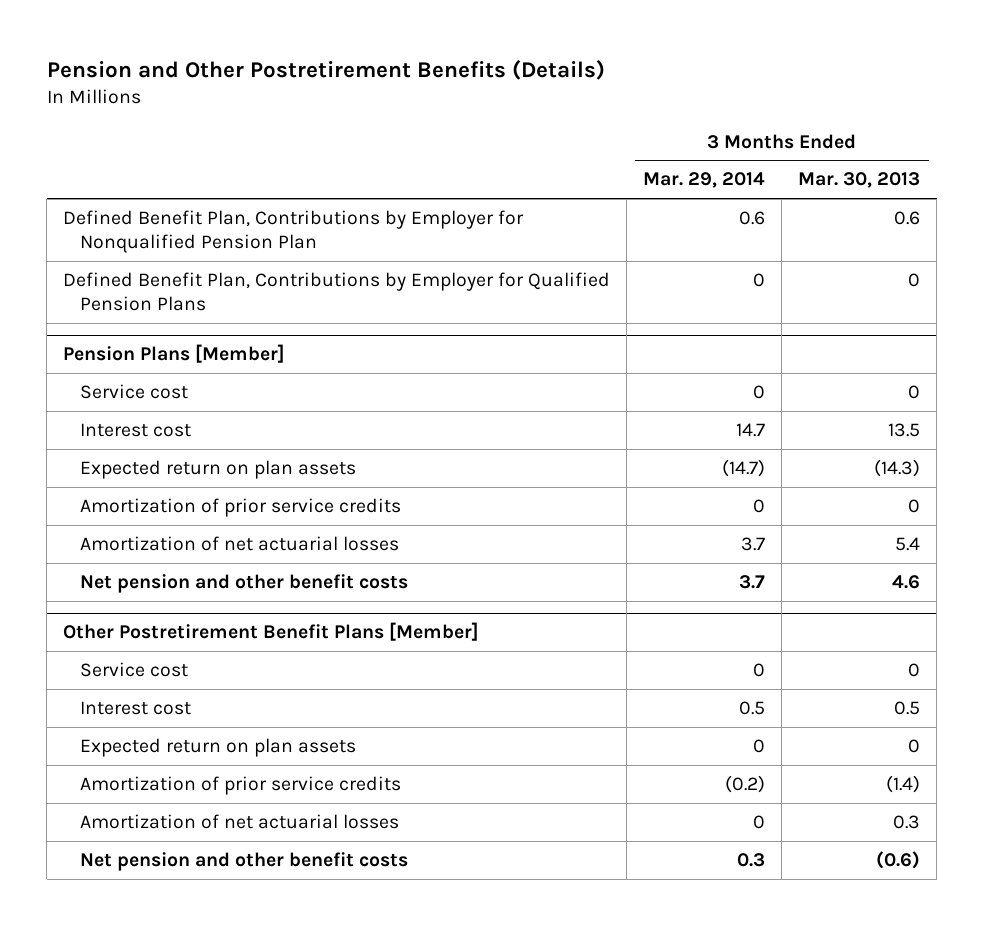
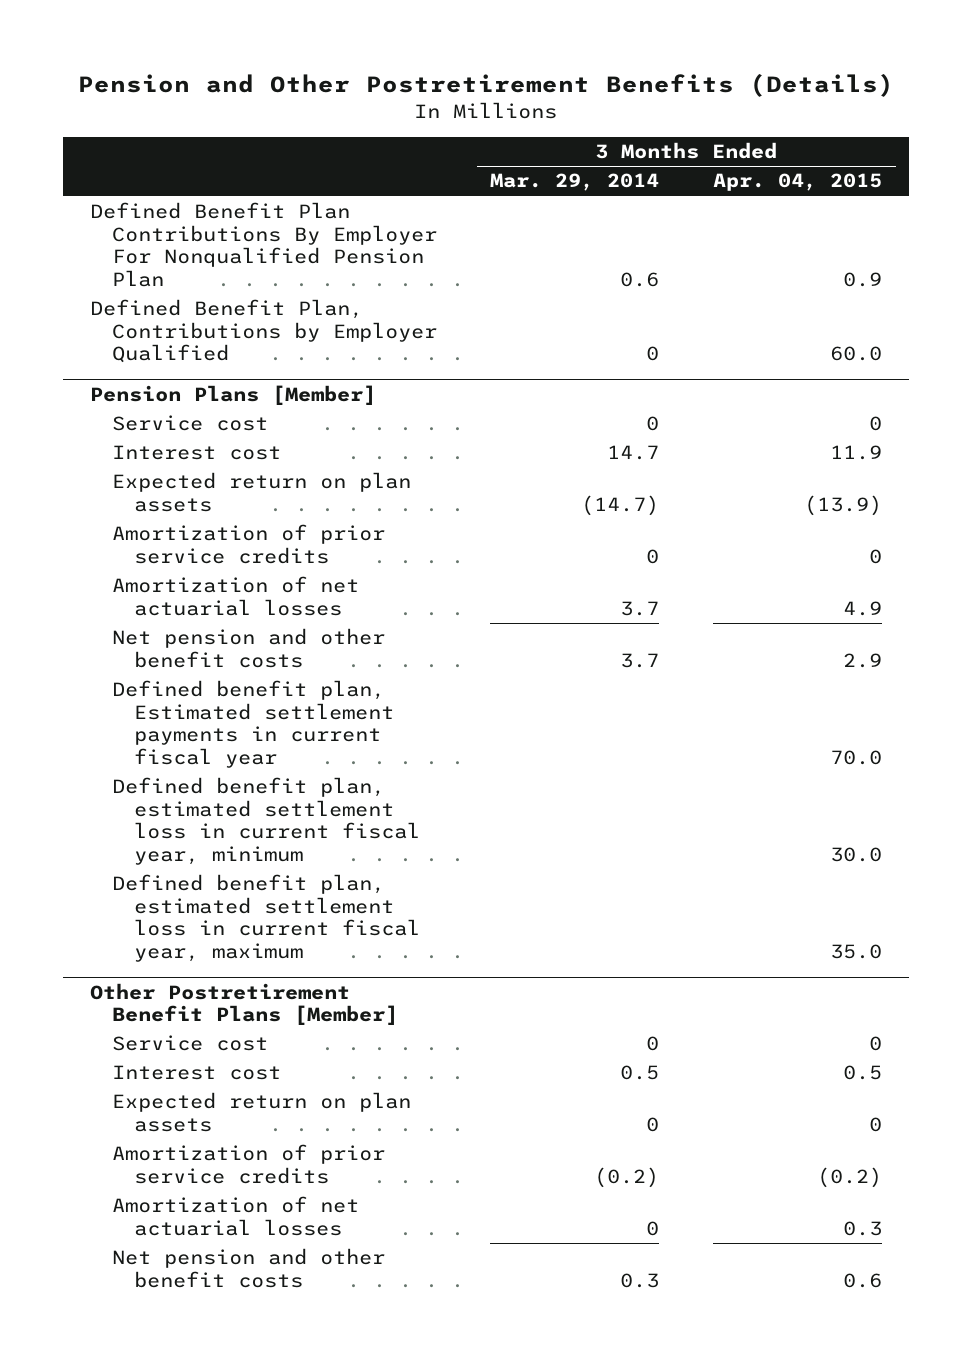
[798,172,921,189] Mar. 30, 2013 -> none
none -> [713,173,883,192] Apr. 04, 2015
[63,209,525,254] Defined Benefit Plan, Contributions by Employer for Nonqualified Pension Plan -> [89,202,437,287] Defined Benefit Plan Contributions By Employer For Nonqualified Pension Plan
[63,271,611,312] Defined Benefit Plan, Contributions by Employer for Qualified Pension Plans -> [89,299,437,364] Defined Benefit Plan, Contributions by Employer Qualified
none -> [111,680,395,768] Defined benefit plan, Estimated settlement payments in current fiscal year
none -> [111,777,421,865] Defined benefit plan, estimated settlement loss in current fiscal year, minimum
none -> [111,874,421,962] Defined benefit plan, estimated settlement loss in current fiscal year, maximum

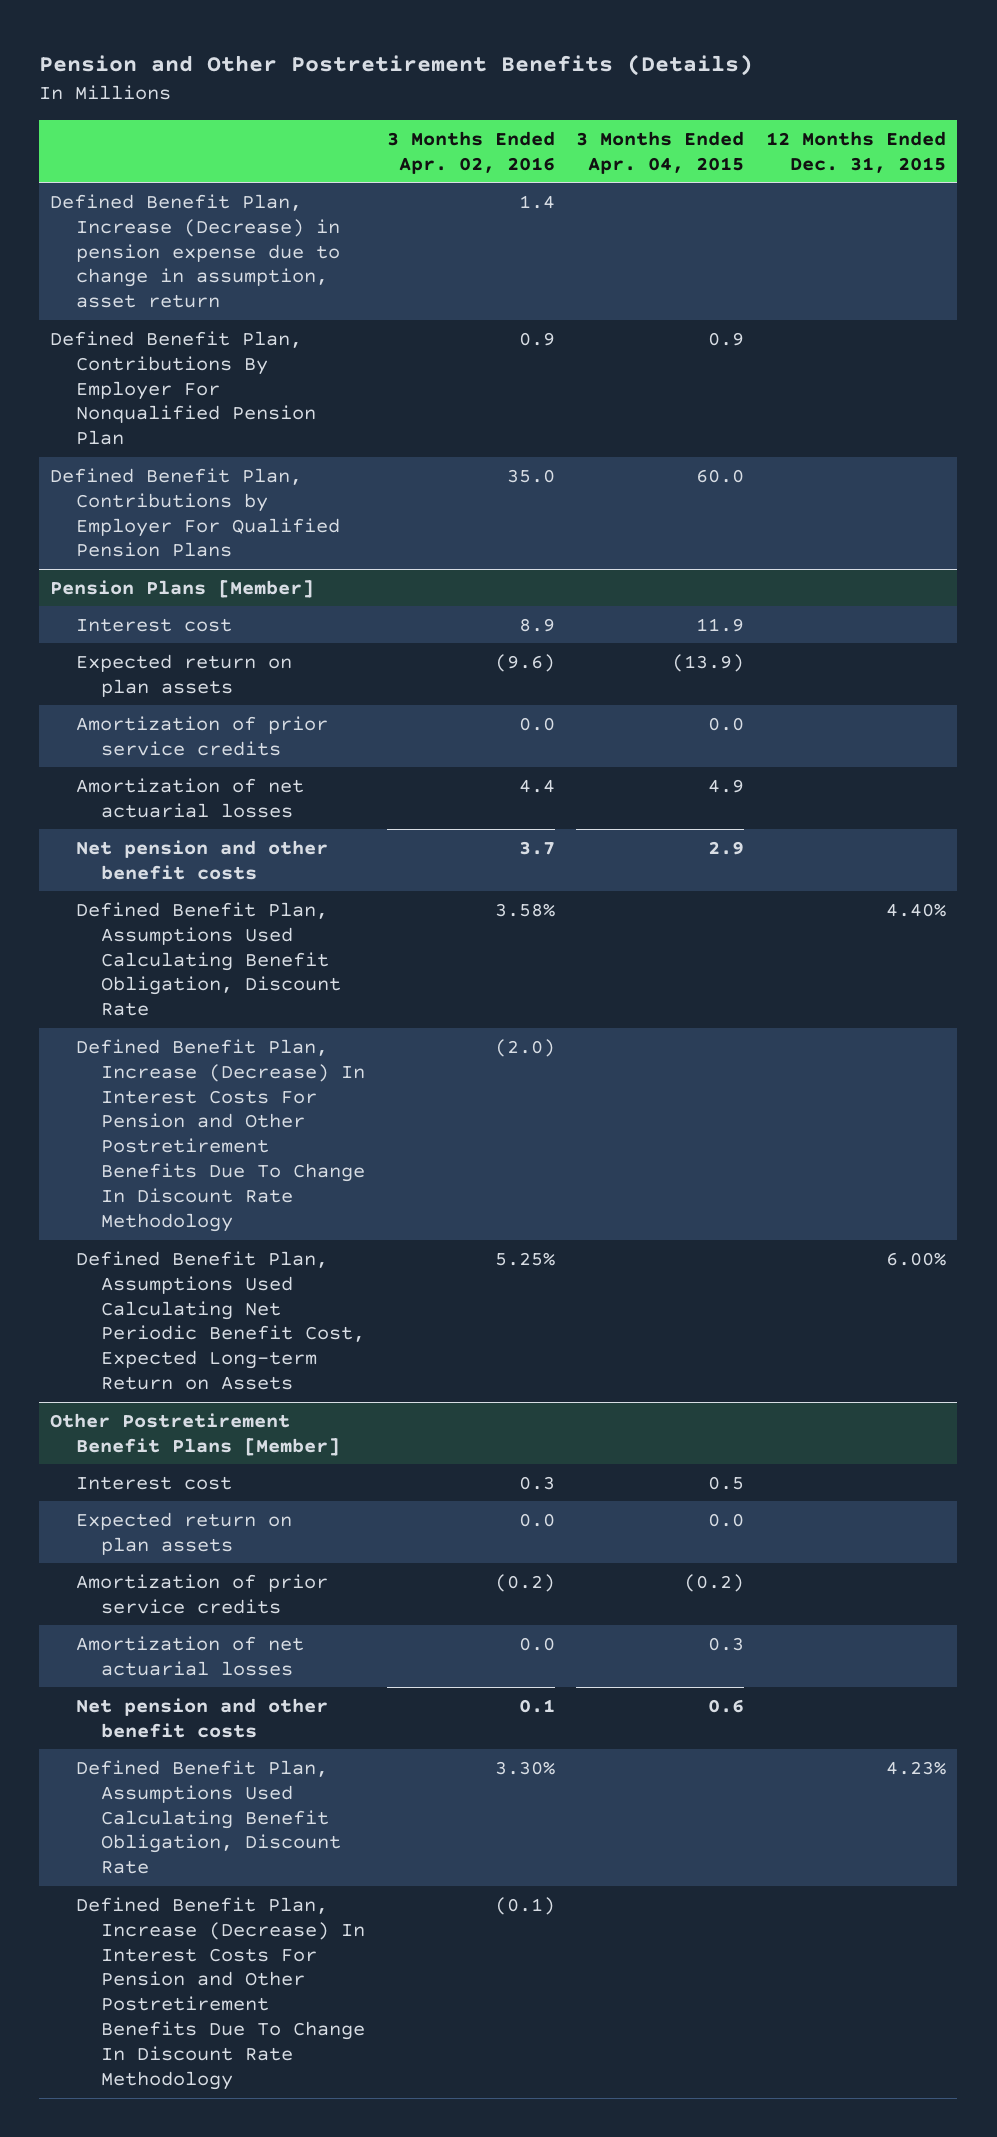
[490,173,660,192] Mar. 29, 2014 -> none
none -> [386,130,555,174] 3 Months Ended Apr. 02, 2016
none -> [766,130,947,173] 12 Months Ended Dec. 31, 2015
none -> [50,193,340,309] Defined Benefit Plan, Increase (Decrease) in pension expense due to change in assumption, asset return
[89,202,437,287] Defined Benefit Plan Contributions By Employer For Nonqualified Pension Plan -> [50,330,316,446] Defined Benefit Plan, Contributions By Employer For Nonqualified Pension Plan
[89,299,437,364] Defined Benefit Plan, Contributions by Employer Qualified -> [50,467,340,558] Defined Benefit Plan, Contributions by Employer For Qualified Pension Plans
[111,415,268,432] Service cost -> none
[869,548,883,564] 0 -> [708,716,745,731] 0.0
[111,680,395,768] Defined benefit plan, Estimated settlement payments in current fiscal year -> none
[111,777,421,865] Defined benefit plan, estimated settlement loss in current fiscal year, minimum -> none
[111,874,421,962] Defined benefit plan, estimated settlement loss in current fiscal year, maximum -> none
none -> [75,901,341,1017] Defined Benefit Plan, Assumptions Used Calculating Benefit Obligation, Discount Rate
none -> [75,1038,365,1233] Defined Benefit Plan, Increase (Decrease) In Interest Costs For Pension and Other Postretirement Benefits Due To Change In Discount Rate Methodology
none -> [75,1250,365,1391] Defined Benefit Plan, Assumptions Used Calculating Net Periodic Benefit Cost, Expected Long-term Return on Assets
[111,1035,268,1052] Service cost -> none
[869,1116,883,1132] 0 -> [708,1512,745,1527] 0.0
none -> [75,1759,341,1875] Defined Benefit Plan, Assumptions Used Calculating Benefit Obligation, Discount Rate
none -> [75,1896,365,2091] Defined Benefit Plan, Increase (Decrease) In Interest Costs For Pension and Other Postretirement Benefits Due To Change In Discount Rate Methodology

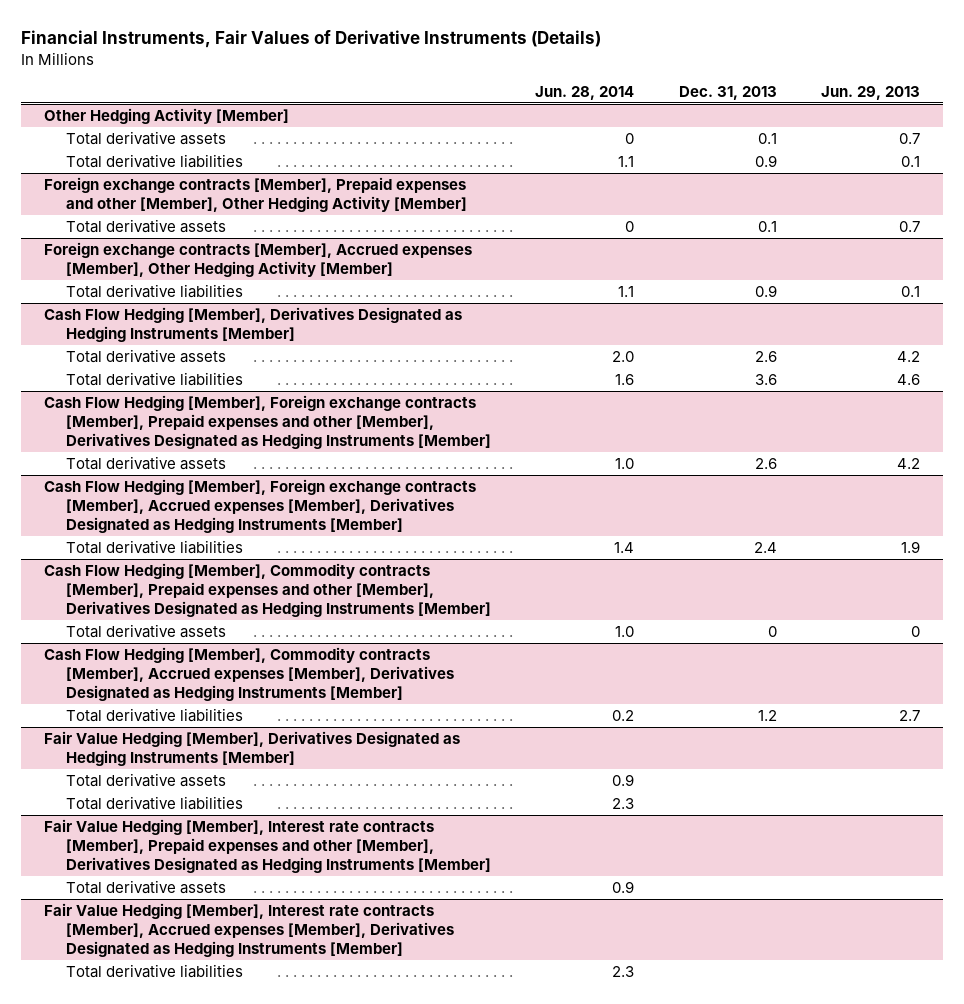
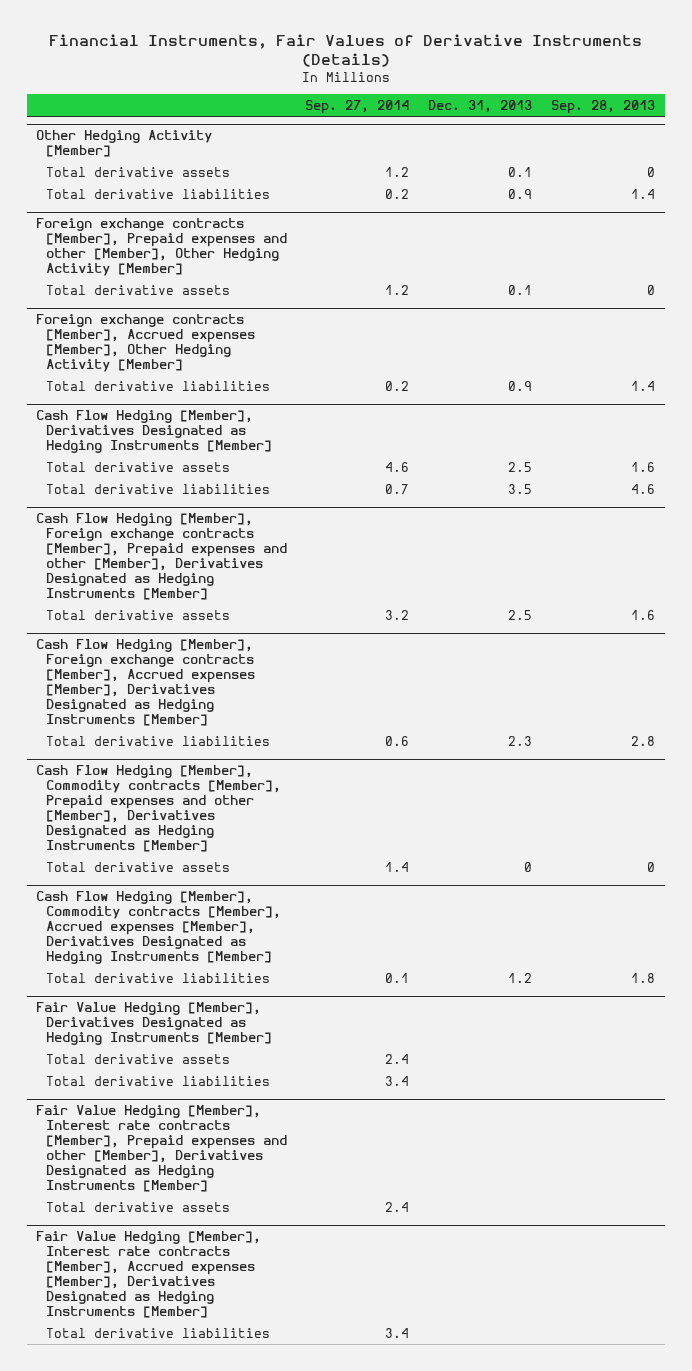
[535,85,635,100] Jun. 28, 2014 -> none
[821,85,921,100] Jun. 29, 2013 -> none
none -> [305,100,410,115] Sep. 27, 2014
none -> [551,100,656,115] Sep. 28, 2013
[754,351,777,363] 2.6 -> [508,461,533,472] 2.5
[754,374,777,386] 3.6 -> [508,483,533,494] 3.5
[754,458,777,470] 2.6 -> [508,609,533,620] 2.5
[753,542,777,554] 2.4 -> [508,735,533,746] 2.3

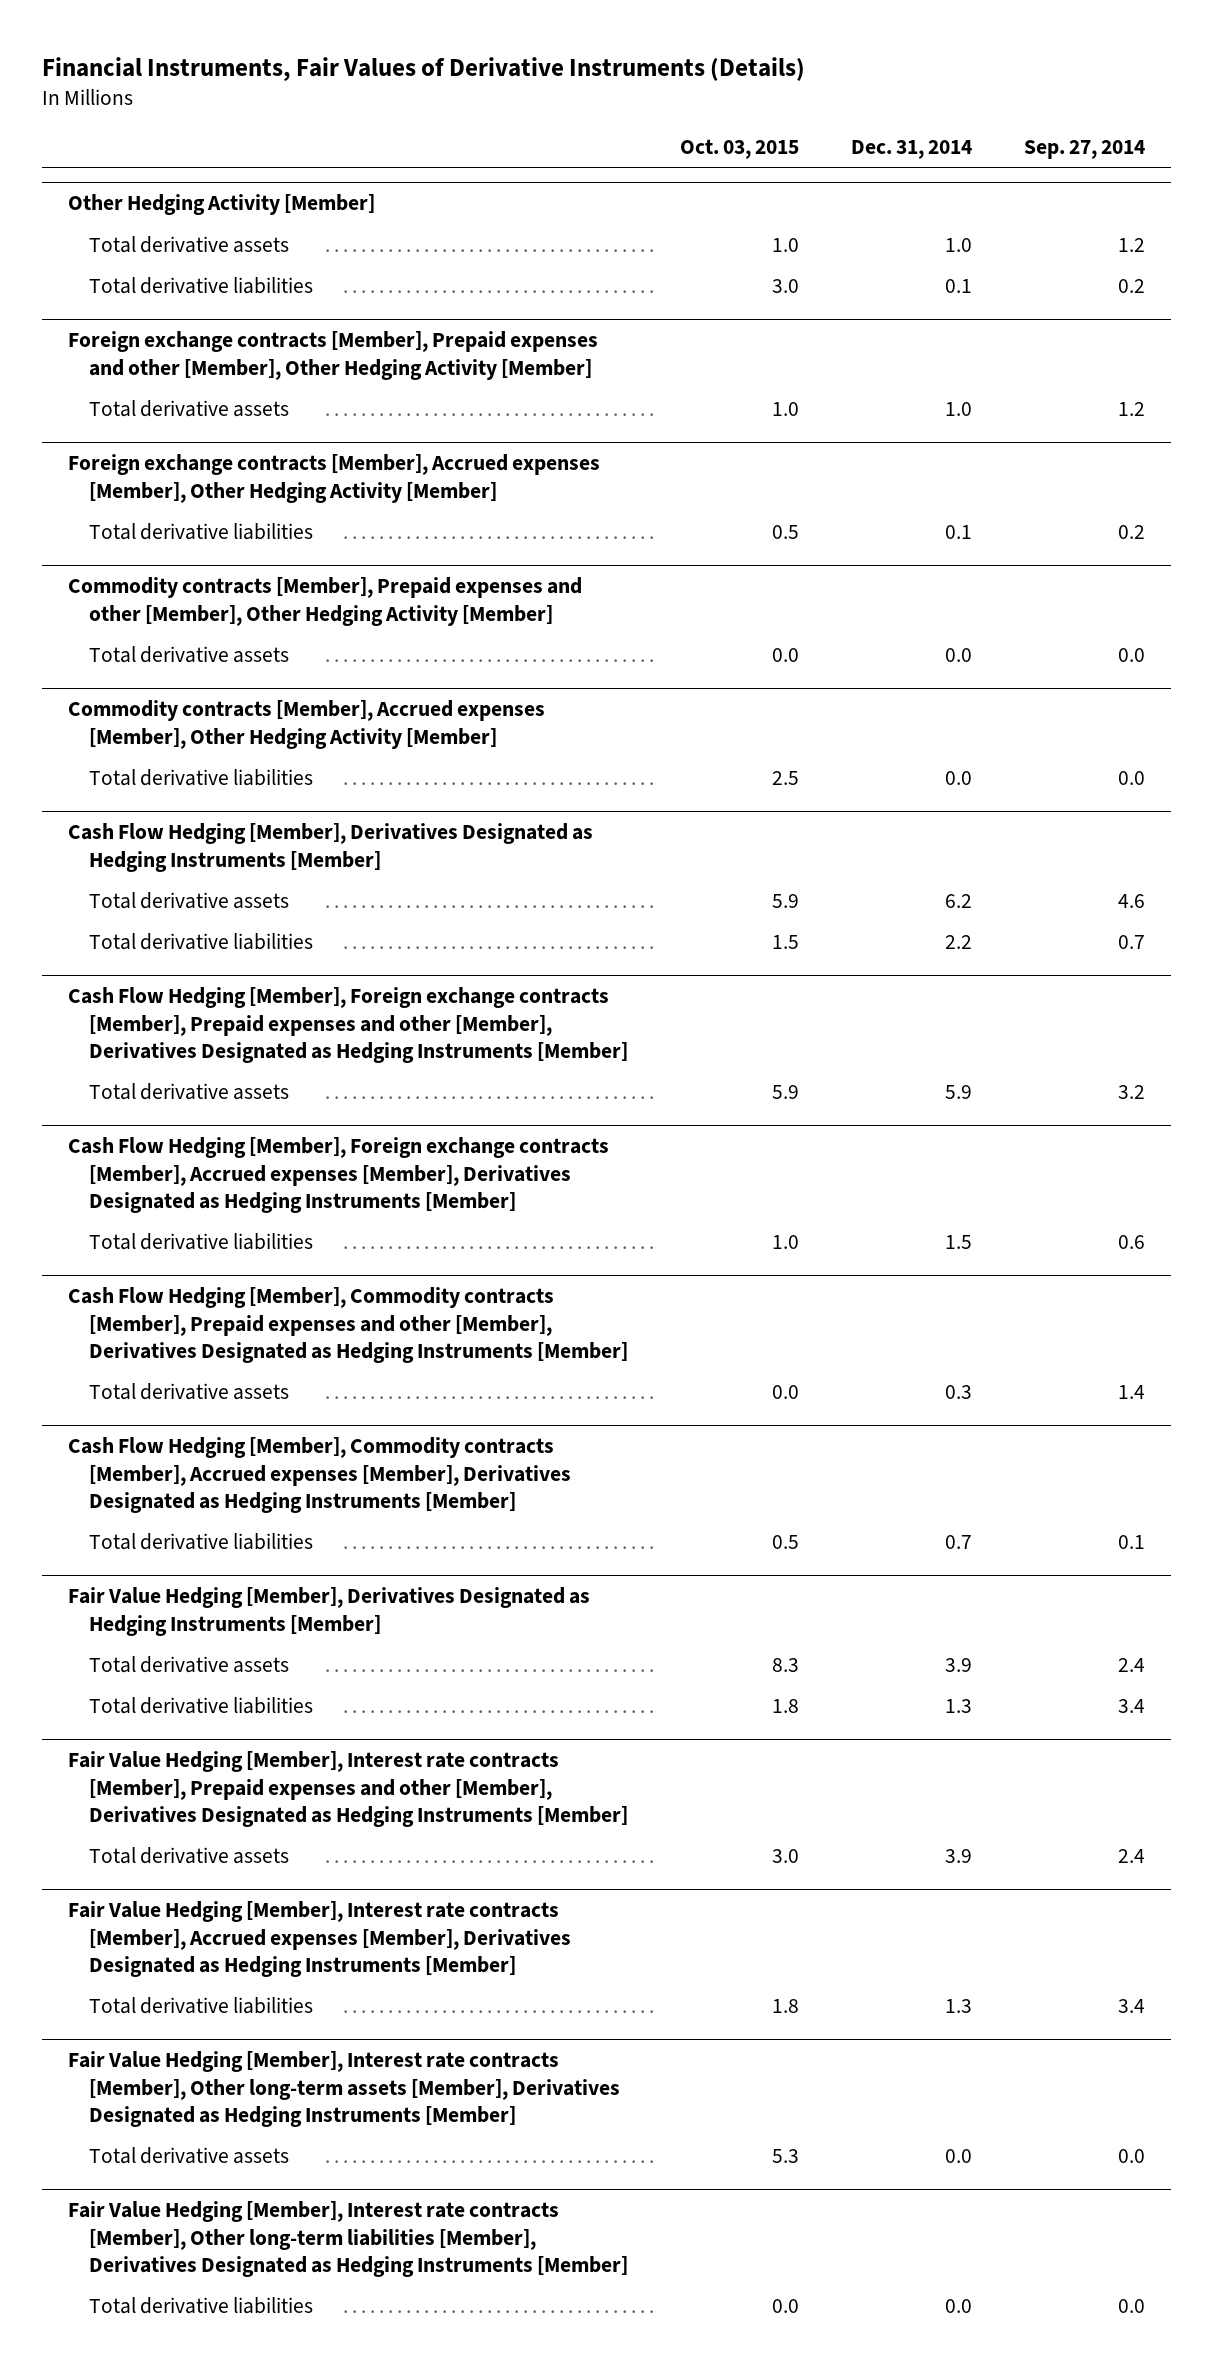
[428,100,533,114] Dec. 31, 2013 -> none
[551,100,656,115] Sep. 28, 2013 -> none
none -> [680,139,800,160] Oct. 03, 2015
none -> [851,140,973,160] Dec. 31, 2014
none -> [67,577,582,626] Commodity contracts [Member], Prepaid expenses and other [Member], Other Hedging Activity [Member]
none -> [89,645,290,663] Total derivative assets
none -> [67,700,545,749] Commodity contracts [Member], Accrued expenses [Member], Other Hedging Activity [Member]
none -> [89,768,314,786] Total derivative liabilities
none -> [67,2051,621,2127] Fair Value Hedging [Member], Interest rate contracts [Member], Other long-term assets [Member], Derivatives Designated as Hedging Instruments [Member]
none -> [89,2146,290,2164] Total derivative assets
none -> [67,2201,629,2277] Fair Value Hedging [Member], Interest rate contracts [Member], Other long-term liabilities [Member], Derivatives Designated as Hedging Instruments [Member]
none -> [89,2296,314,2314] Total derivative liabilities

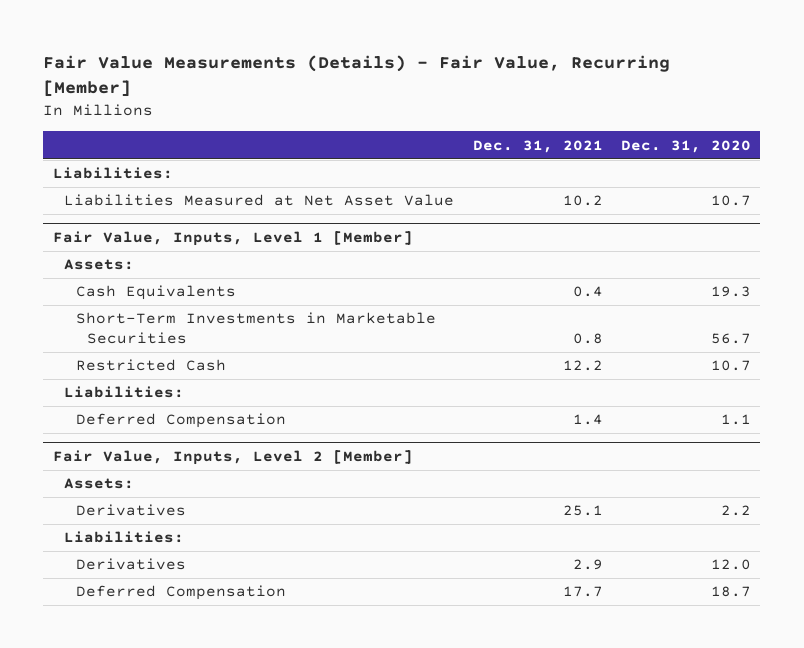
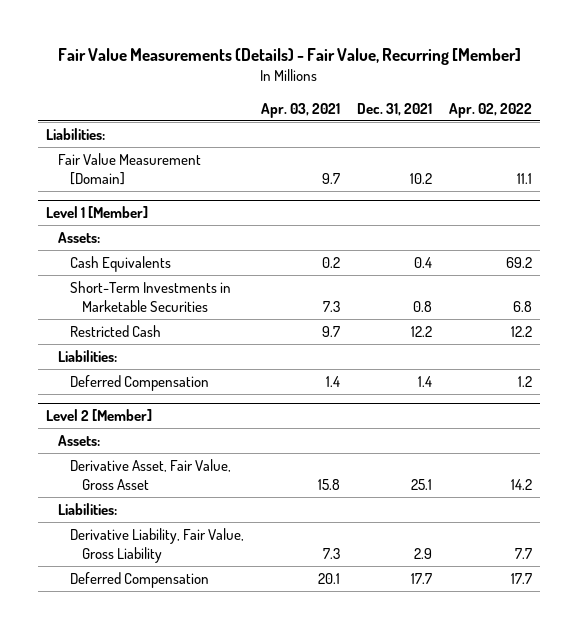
[620,139,751,153] Dec. 31, 2020 -> none
none -> [260,102,340,118] Apr. 03, 2021
none -> [448,102,532,118] Apr. 02, 2022
[64,194,455,207] Liabilities Measured at Net Asset Value -> [58,152,202,185] Fair Value Measurement [Domain]
[52,231,413,247] Fair Value, Inputs, Level 1 [Member] -> [46,206,149,219] Level 1 [Member]
[52,450,413,466] Fair Value, Inputs, Level 2 [Member] -> [46,409,153,422] Level 2 [Member]
[75,504,186,517] Derivatives -> [70,458,232,490] Derivative Asset, Fair Value, Gross Asset
[75,558,186,571] Derivatives -> [70,527,245,563] Derivative Liability, Fair Value, Gross Liability

